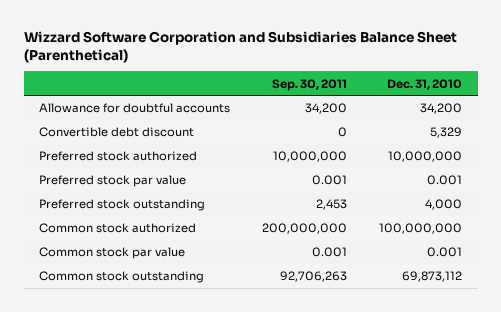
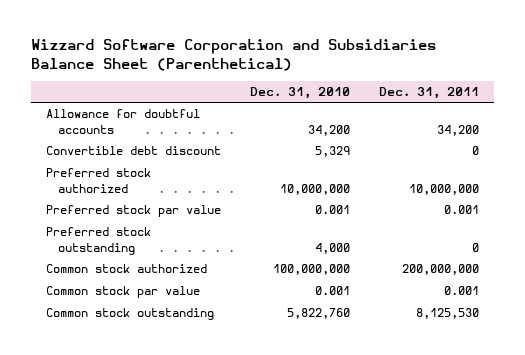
[272,78,348,91] Sep. 30, 2011 -> none
none -> [379,87,480,100] Dec. 31, 2011
[401,271,462,283] 69,873,112 -> [286,308,350,320] 5,822,760

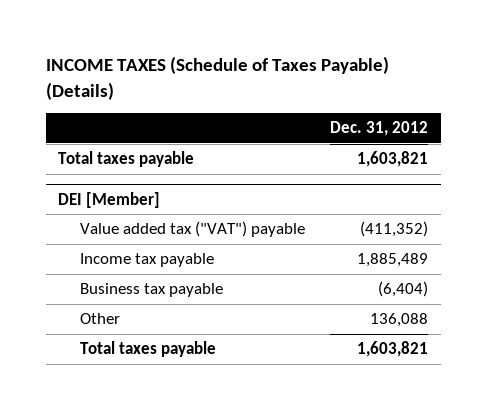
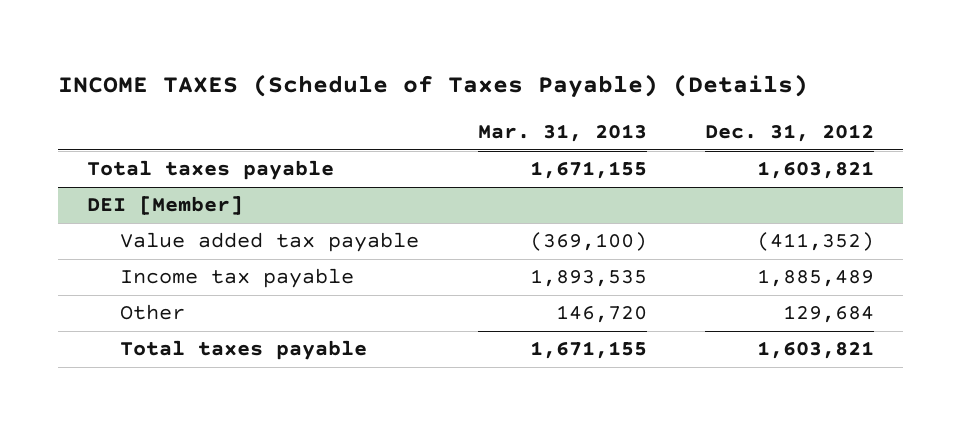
none -> [477,124,647,143] Mar. 31, 2013
[80,221,306,238] Value added tax ("VAT") payable -> [120,232,420,253] Value added tax payable
[80,283,224,298] Business tax payable -> none
[370,313,429,328] 136,088 -> [782,305,874,324] 129,684

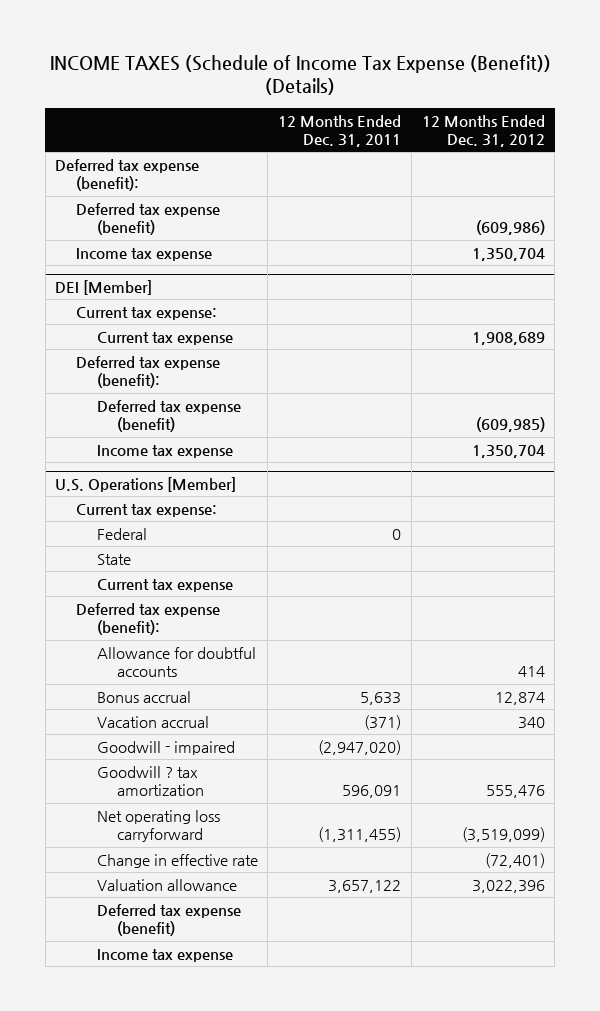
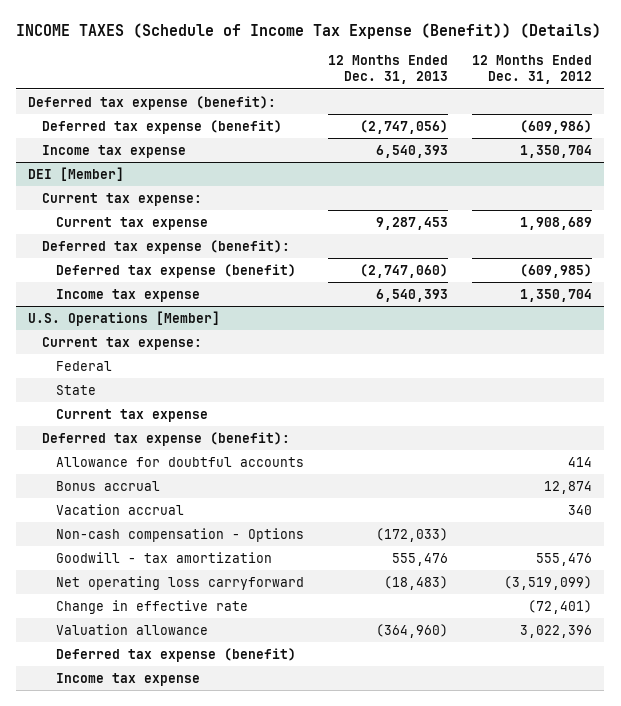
[278,114,402,147] 12 Months Ended Dec. 31, 2011 -> none
none -> [328,55,449,84] 12 Months Ended Dec. 31, 2013
[96,740,235,755] Goodwill - impaired -> none
none -> [56,527,305,542] Non-cash compensation - Options
[96,765,205,797] Goodwill ? tax amortization -> [56,551,273,563] Goodwill - tax amortization

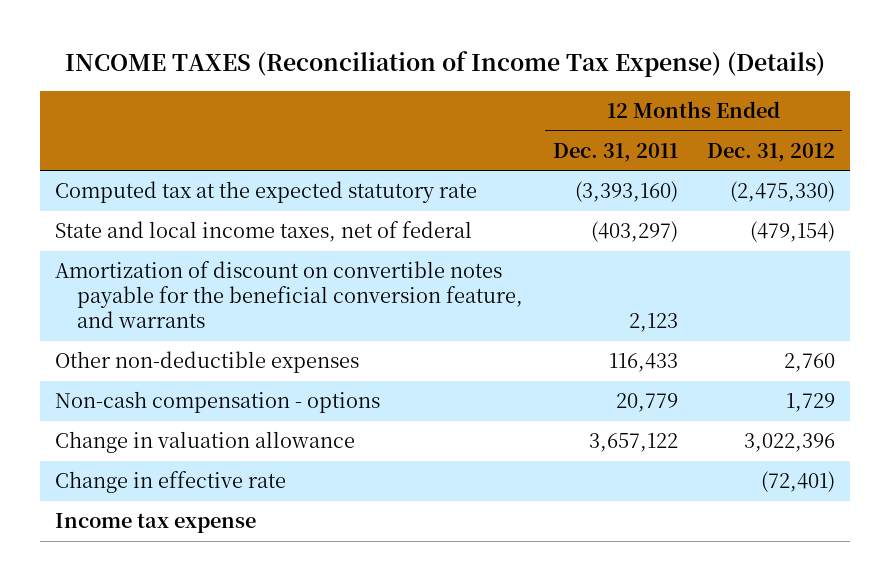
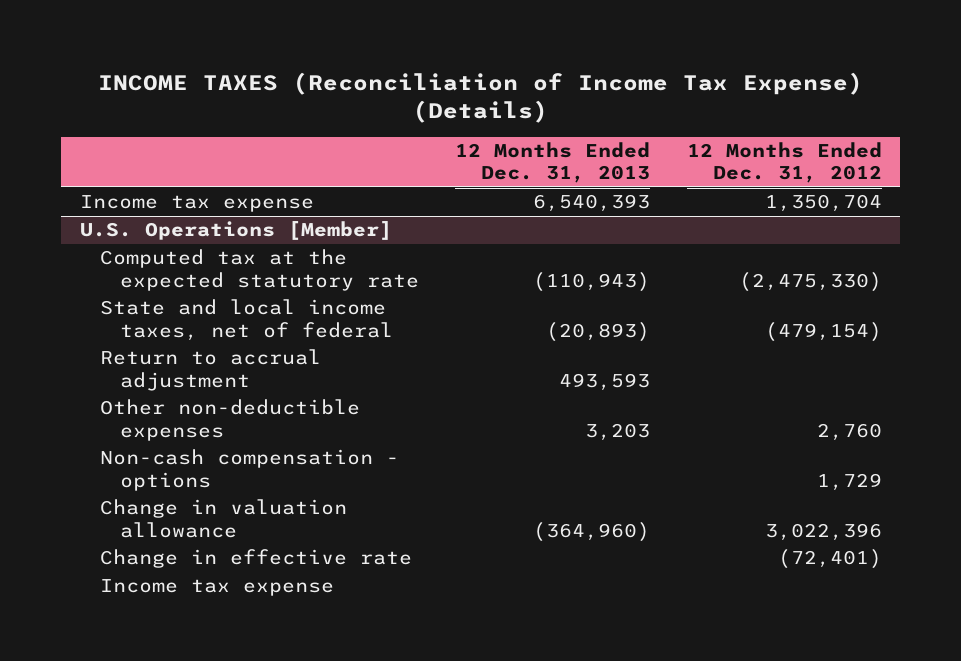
[552,142,678,162] Dec. 31, 2011 -> none
none -> [455,141,651,184] 12 Months Ended Dec. 31, 2013
none -> [79,195,314,213] Income tax expense
none -> [79,221,392,241] U.S. Operations [Member]
[54,261,523,329] Amortization of discount on convertible notes payable for the beneficial conversion feature, and warrants -> none
none -> [99,349,321,391] Return to accrual adjustment

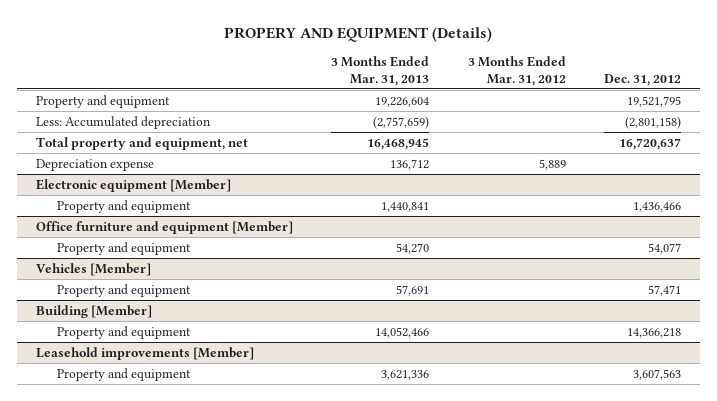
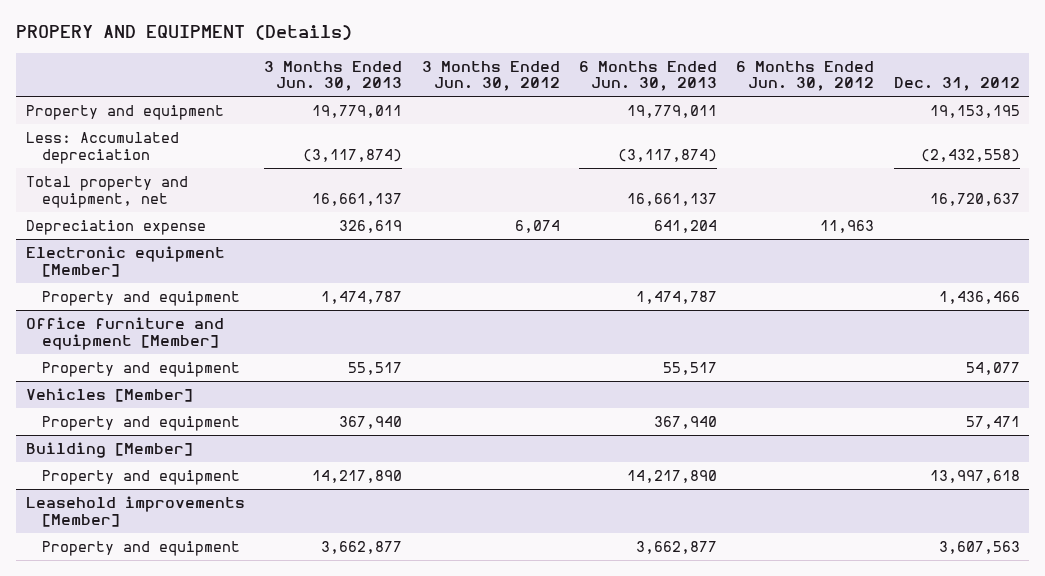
[331,55,430,86] 3 Months Ended Mar. 31, 2013 -> none
[467,55,566,86] 3 Months Ended Mar. 31, 2012 -> none
none -> [264,60,403,92] 3 Months Ended Jun. 30, 2013
none -> [421,60,560,92] 3 Months Ended Jun. 30, 2012
none -> [578,60,717,92] 6 Months Ended Jun. 30, 2013
none -> [736,60,875,92] 6 Months Ended Jun. 30, 2012
[626,95,681,107] 19,521,795 -> [929,104,1020,118] 19,153,195
[624,115,681,129] (2,801,158) -> [920,148,1020,162] (2,432,558)
[626,327,681,338] 14,366,218 -> [929,469,1020,483] 13,997,618

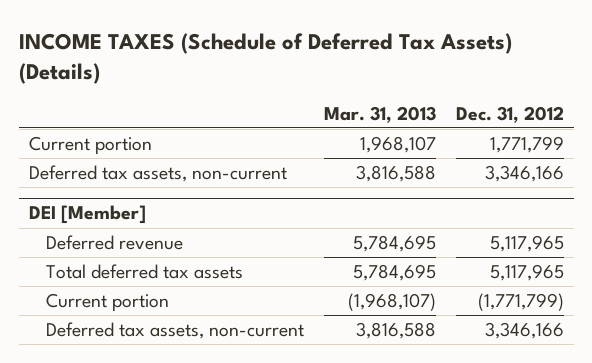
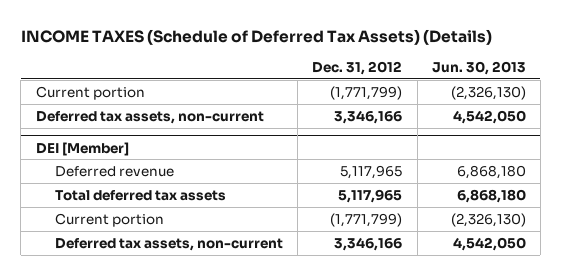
[323,105,436,123] Mar. 31, 2013 -> none
none -> [431,61,526,76] Jun. 30, 2013
[489,135,564,153] 1,771,799 -> [330,85,403,100] (1,771,799)

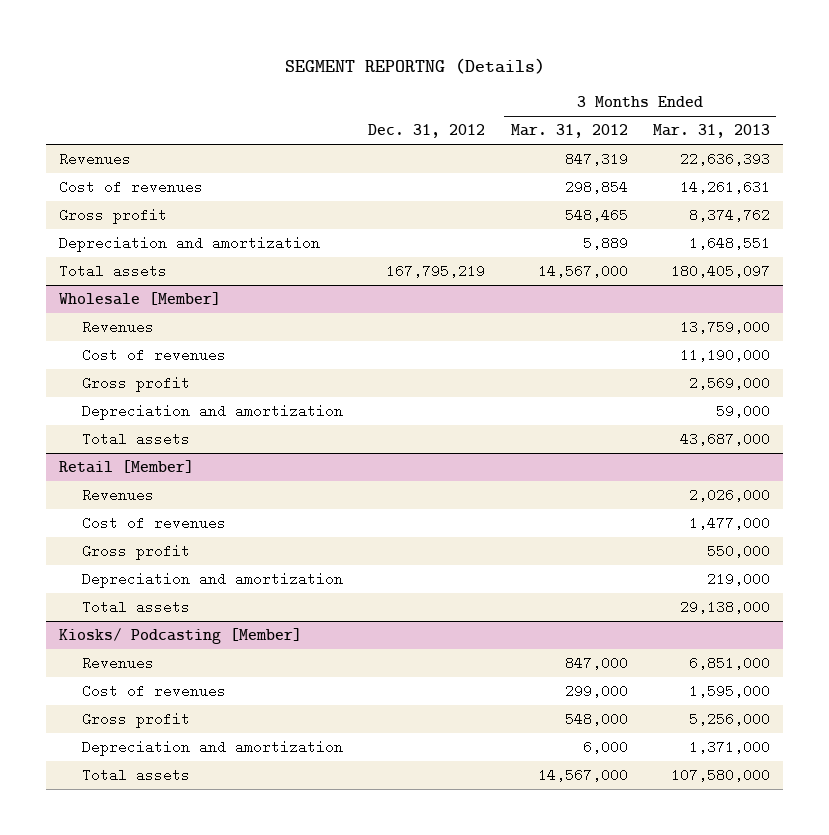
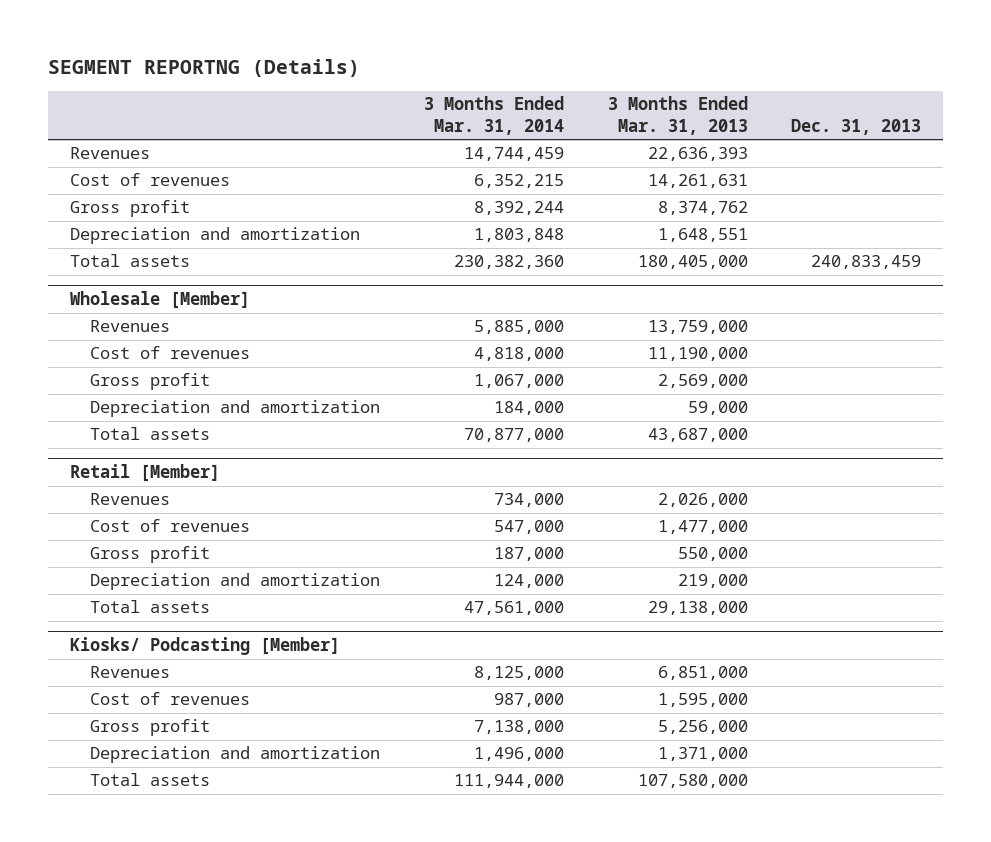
[368,124,486,139] Dec. 31, 2012 -> none
[510,124,628,139] Mar. 31, 2012 -> none
none -> [424,96,565,136] 3 Months Ended Mar. 31, 2014
none -> [791,119,922,136] Dec. 31, 2013
[671,264,771,279] 180,405,097 -> [637,255,748,270] 180,405,000

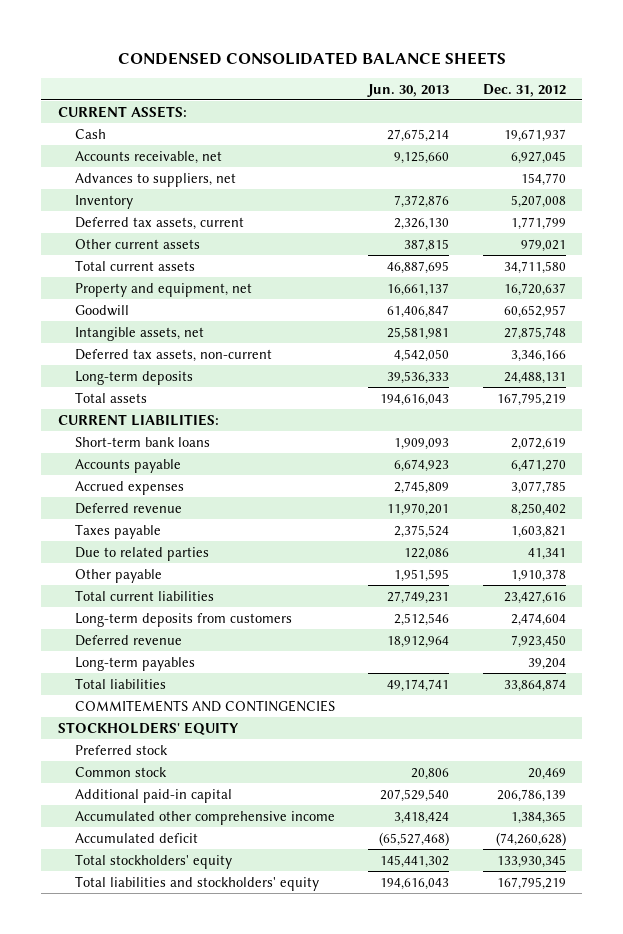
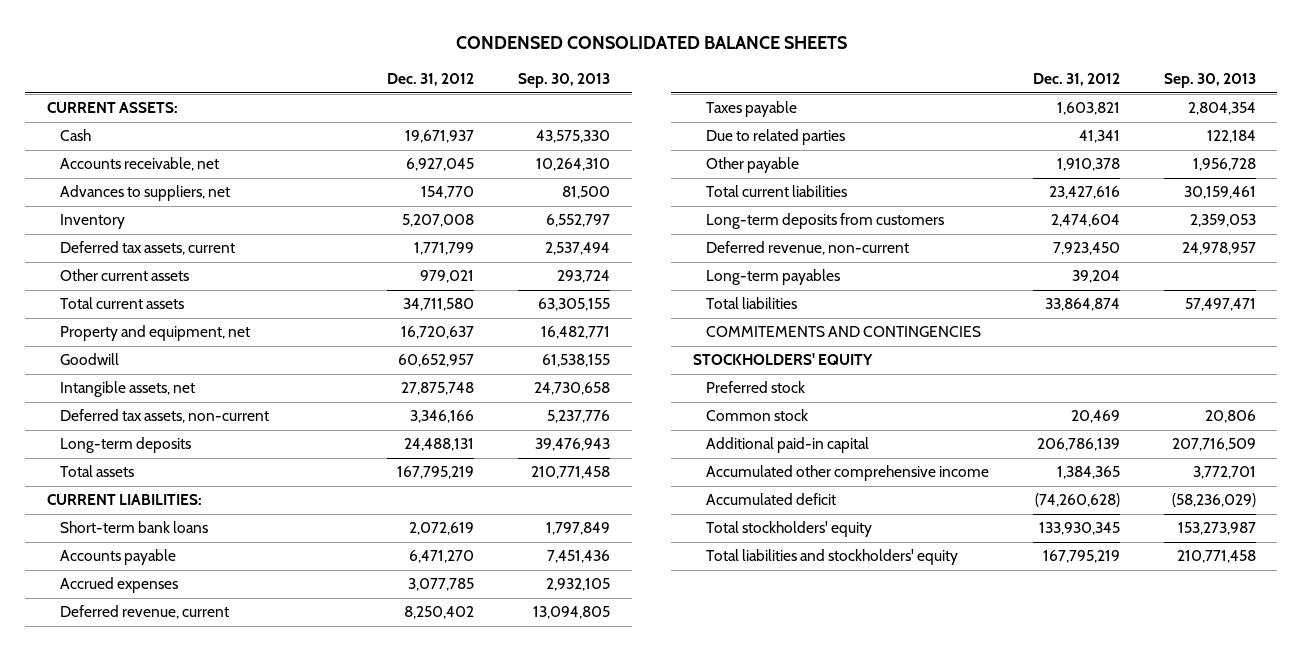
[367,83,450,97] Jun. 30, 2013 -> none
none -> [518,73,611,89] Sep. 30, 2013
[75,502,183,514] Deferred revenue -> [60,605,230,620] Deferred revenue, current
[75,634,183,646] Deferred revenue -> [705,241,909,256] Deferred revenue, non-current

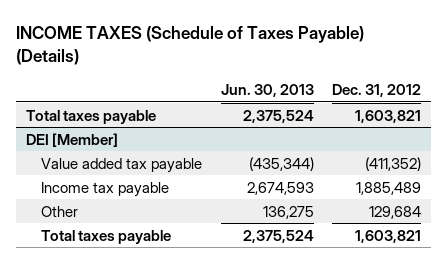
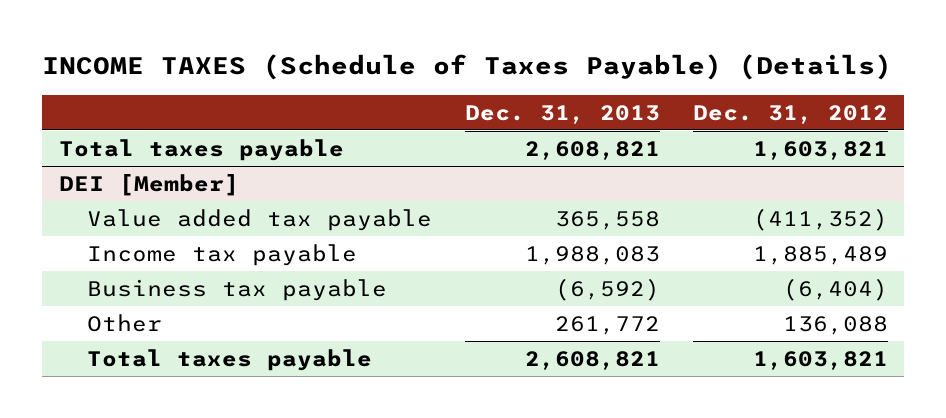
[220,83,314,97] Jun. 30, 2013 -> none
none -> [464,104,660,124] Dec. 31, 2013
none -> [86,278,387,301] Business tax payable
[369,205,422,219] 129,684 -> [782,315,888,335] 136,088

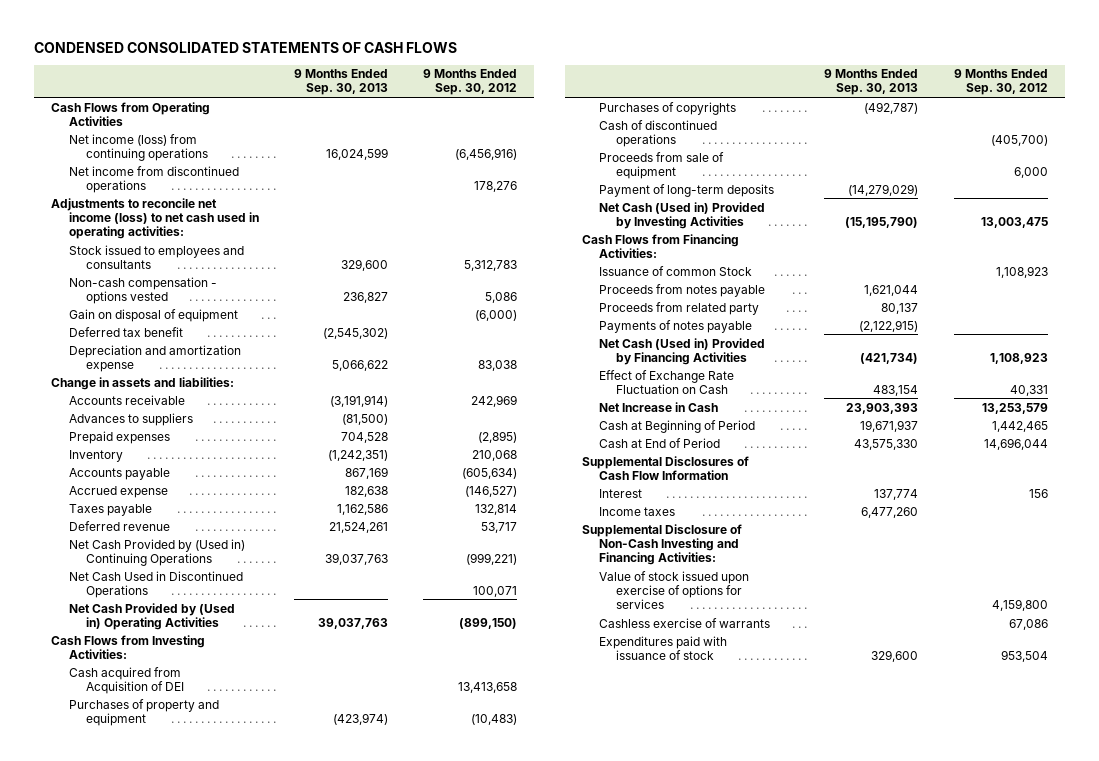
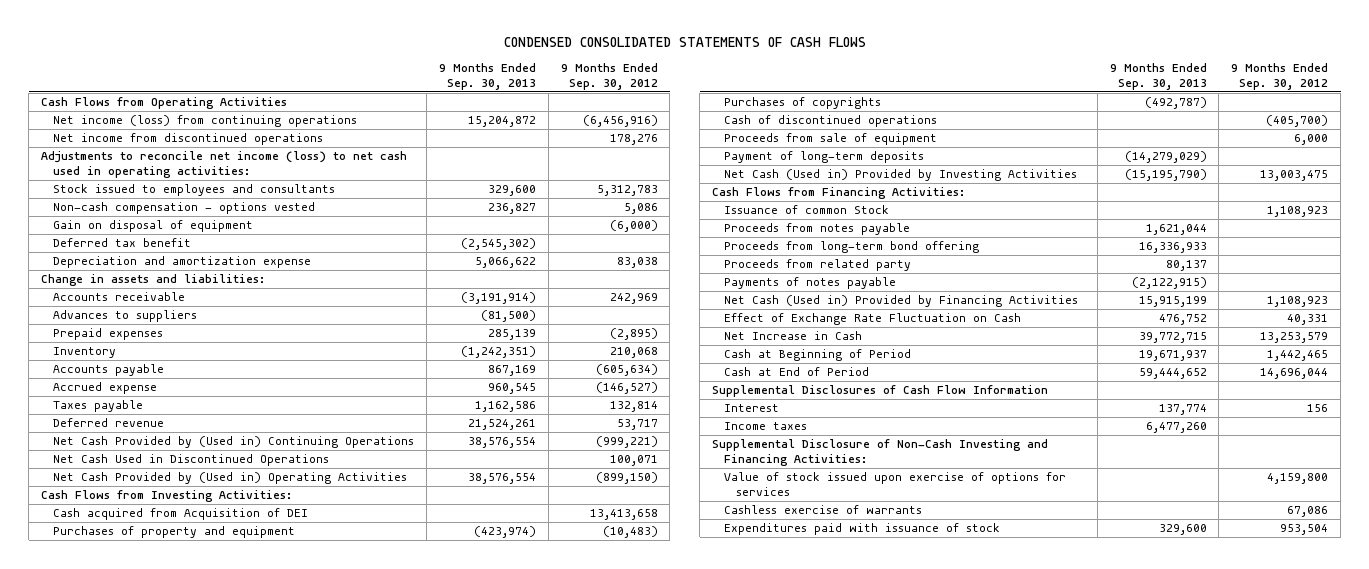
[325,147,388,160] 16,024,599 -> [467,116,536,128] 15,204,872
[340,431,388,443] 704,528 -> [487,329,536,341] 285,139
[344,485,388,497] 182,638 -> [487,383,536,395] 960,545
[324,552,388,565] 39,037,763 -> [467,437,536,449] 38,576,554
[317,617,388,629] 39,037,763 -> [467,473,536,485] 38,576,554
none -> [723,241,979,254] Proceeds from long-term bond offering
[860,352,919,364] (421,734) -> [1138,296,1207,308] 15,915,199
[873,384,919,396] 483,154 -> [1158,314,1207,326] 476,752
[846,402,919,414] 23,903,393 -> [1138,332,1207,344] 39,772,715
[854,438,919,450] 43,575,330 -> [1138,368,1207,380] 59,444,652

